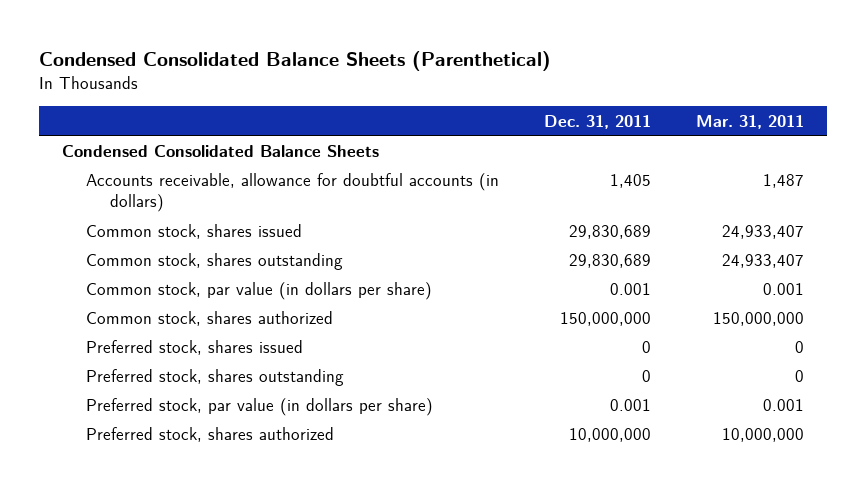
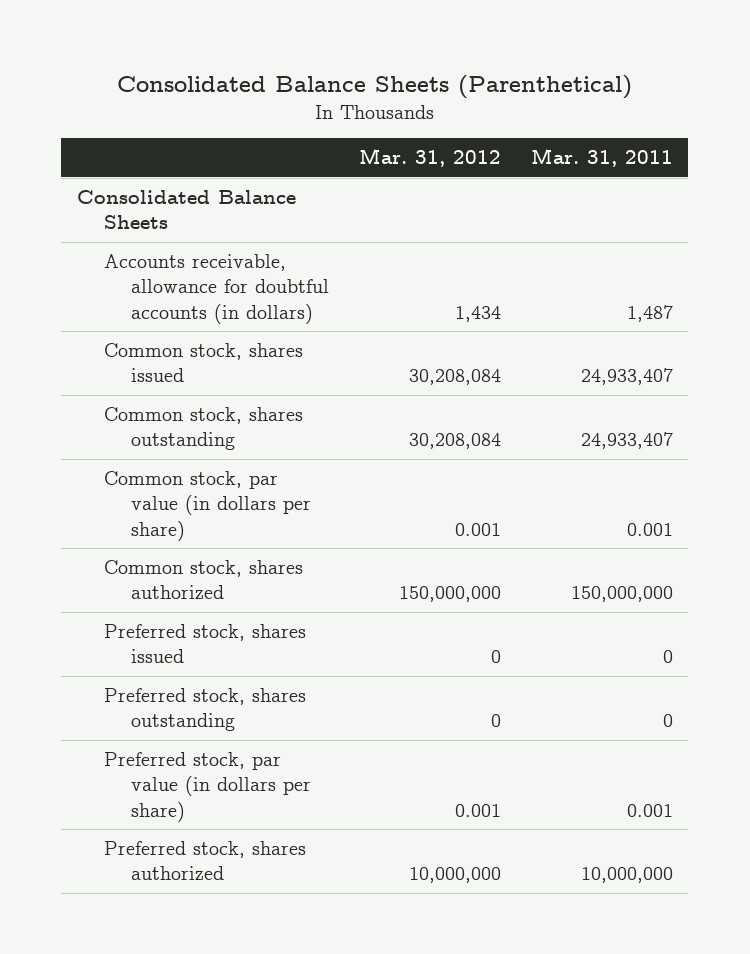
[39,50,552,71] Condensed Consolidated Balance Sheets (Parenthetical) -> [116,75,632,100] Consolidated Balance Sheets (Parenthetical)
[544,114,652,129] Dec. 31, 2011 -> none
none -> [358,148,501,168] Mar. 31, 2012
[61,144,379,157] Condensed Consolidated Balance Sheets -> [76,189,296,230] Consolidated Balance Sheets

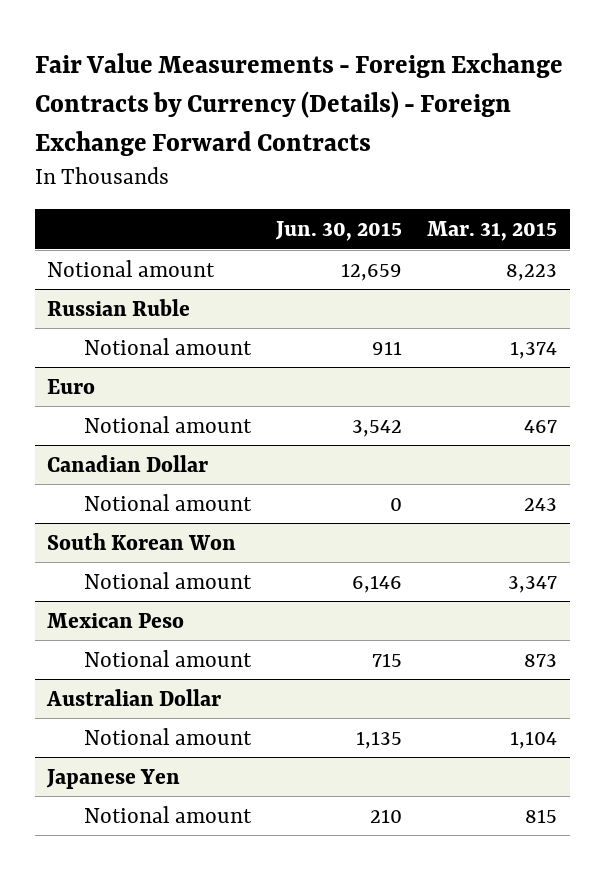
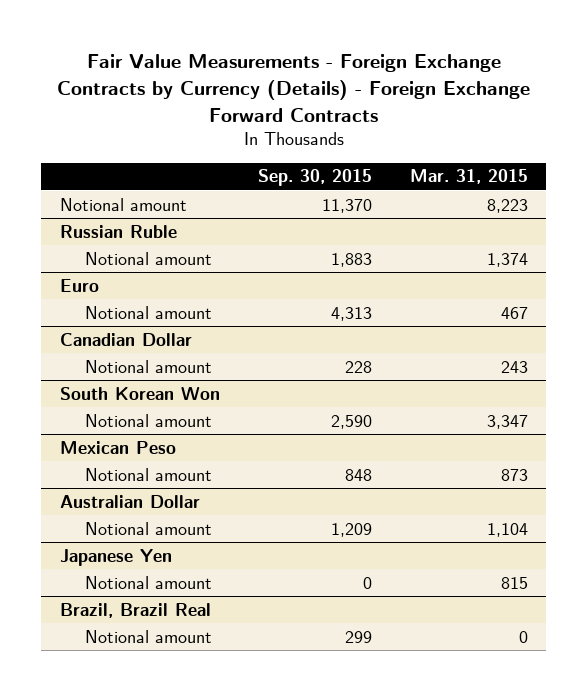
[275,220,403,241] Jun. 30, 2015 -> none
none -> [257,169,372,187] Sep. 30, 2015
none -> [60,602,212,618] Brazil, Brazil Real
none -> [84,629,212,643] Notional amount

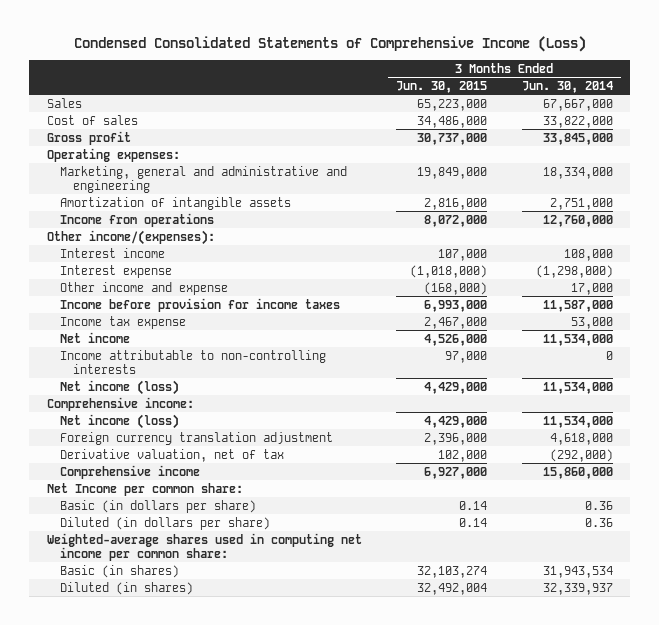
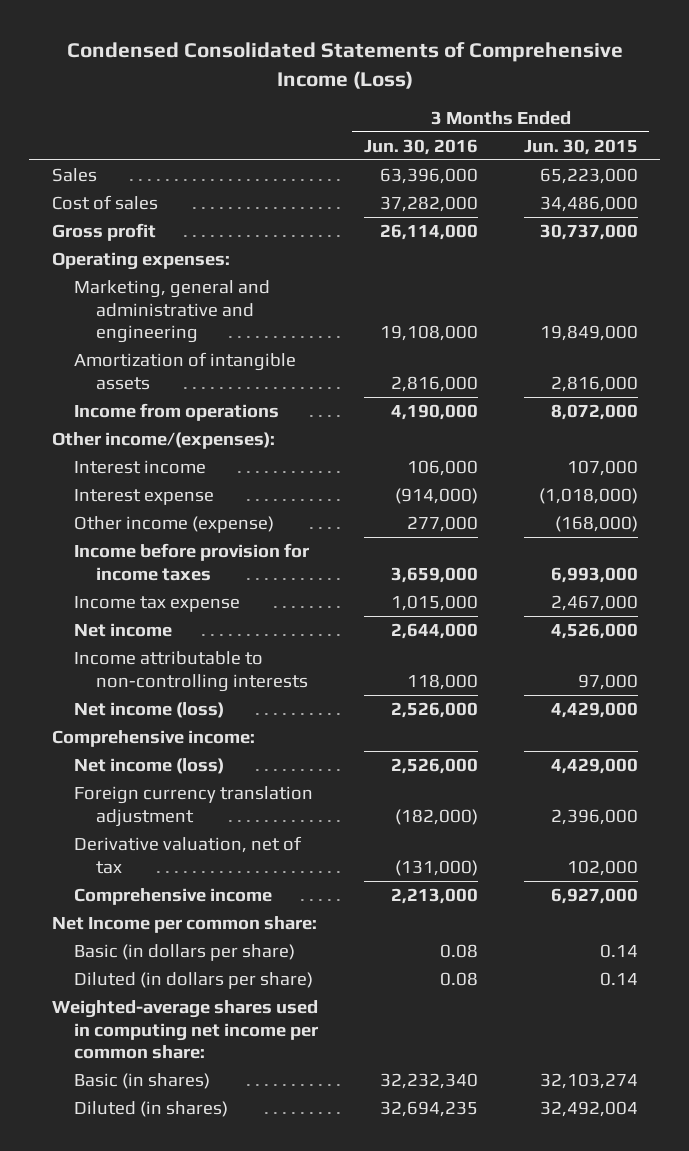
[521,81,613,94] Jun. 30, 2014 -> none
none -> [363,138,478,155] Jun. 30, 2016
[59,281,228,295] Other income and expense -> [74,515,275,533] Other income (expense)

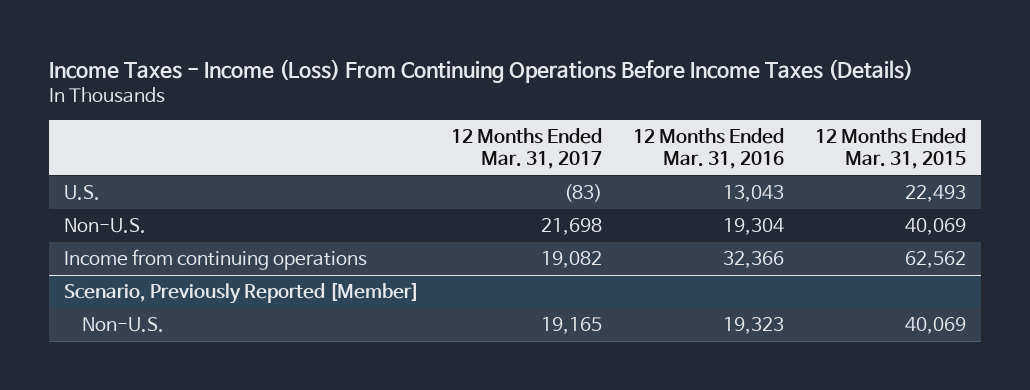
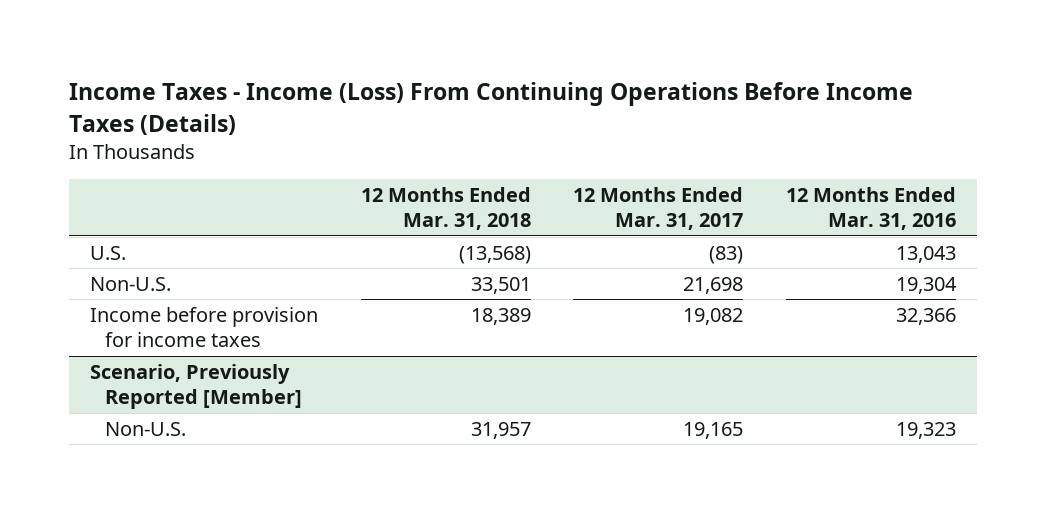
[814,128,966,169] 12 Months Ended Mar. 31, 2015 -> none
none -> [360,186,531,231] 12 Months Ended Mar. 31, 2018
[64,249,368,271] Income from continuing operations -> [90,306,319,348] Income before provision for income taxes

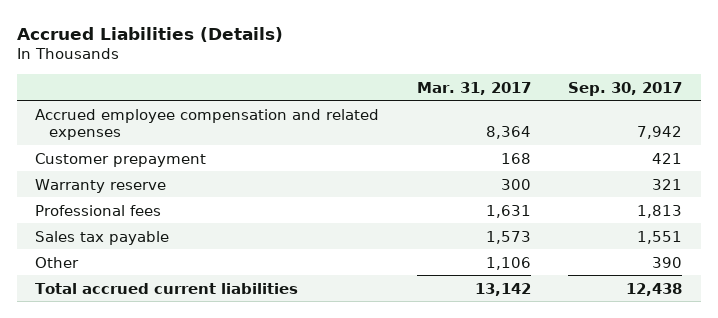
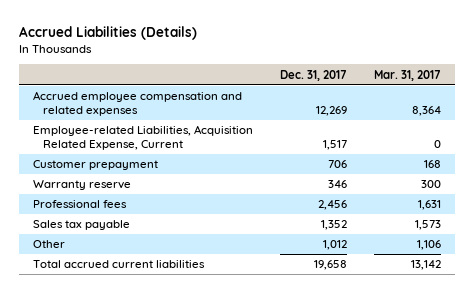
[568,81,683,96] Sep. 30, 2017 -> none
none -> [280,69,348,81] Dec. 31, 2017
none -> [32,125,253,150] Employee-related Liabilities, Acquisition Related Expense, Current

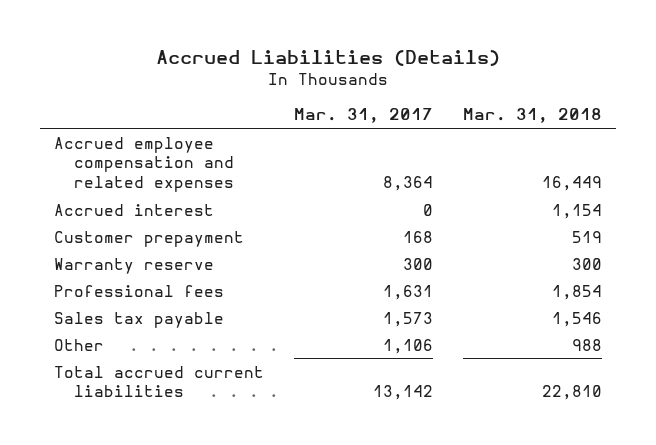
[280,69,348,81] Dec. 31, 2017 -> none
none -> [462,108,602,124] Mar. 31, 2018
[32,125,253,150] Employee-related Liabilities, Acquisition Related Expense, Current -> none
none -> [54,203,215,216] Accrued interest

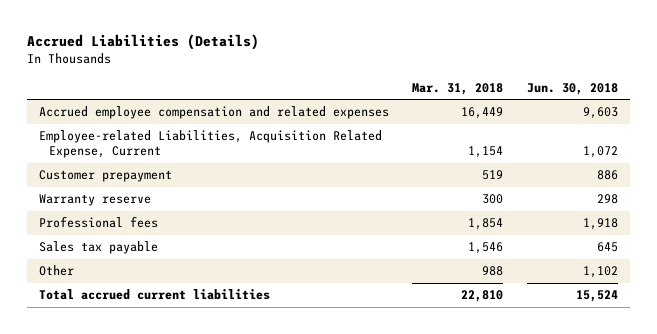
[294,108,434,124] Mar. 31, 2017 -> none
none -> [526,82,618,95] Jun. 30, 2018
[54,203,215,216] Accrued interest -> [39,130,383,159] Employee-related Liabilities, Acquisition Related Expense, Current

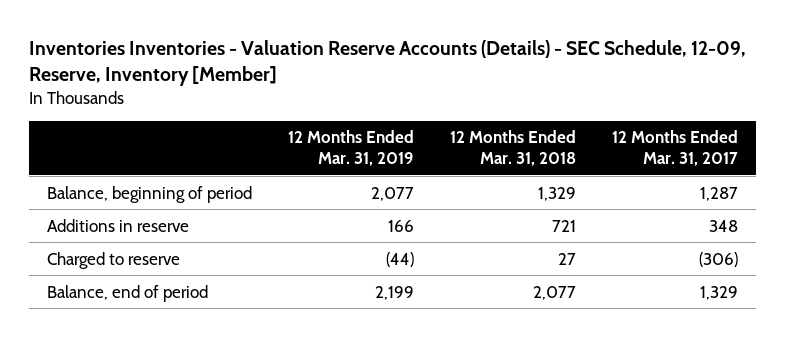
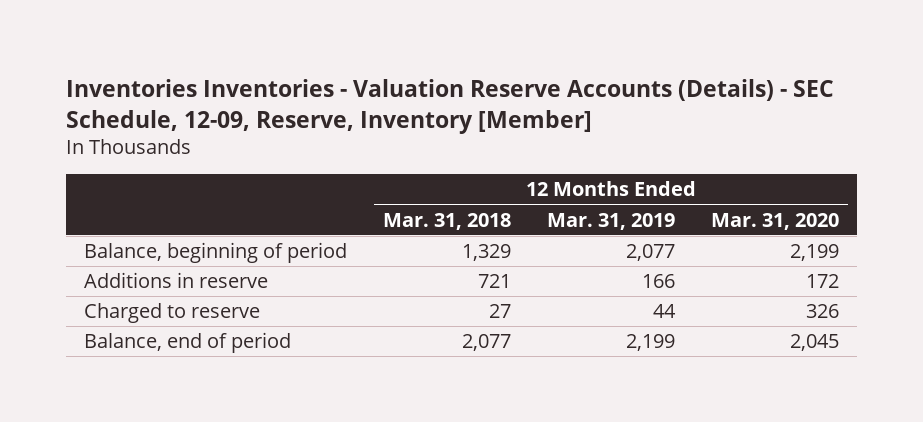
[612,130,739,167] 12 Months Ended Mar. 31, 2017 -> none
none -> [710,212,839,230] Mar. 31, 2020
[386,251,415,267] (44) -> [652,304,676,319] 44

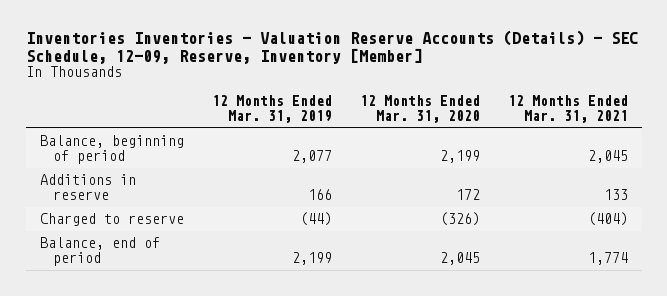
[382,212,511,230] Mar. 31, 2018 -> none
none -> [507,95,628,124] 12 Months Ended Mar. 31, 2021
[652,304,676,319] 44 -> [299,212,332,227] (44)
[805,304,839,319] 326 -> [439,212,480,227] (326)

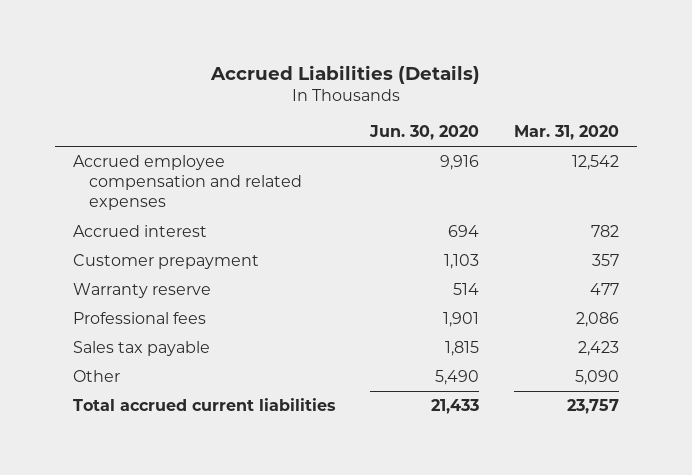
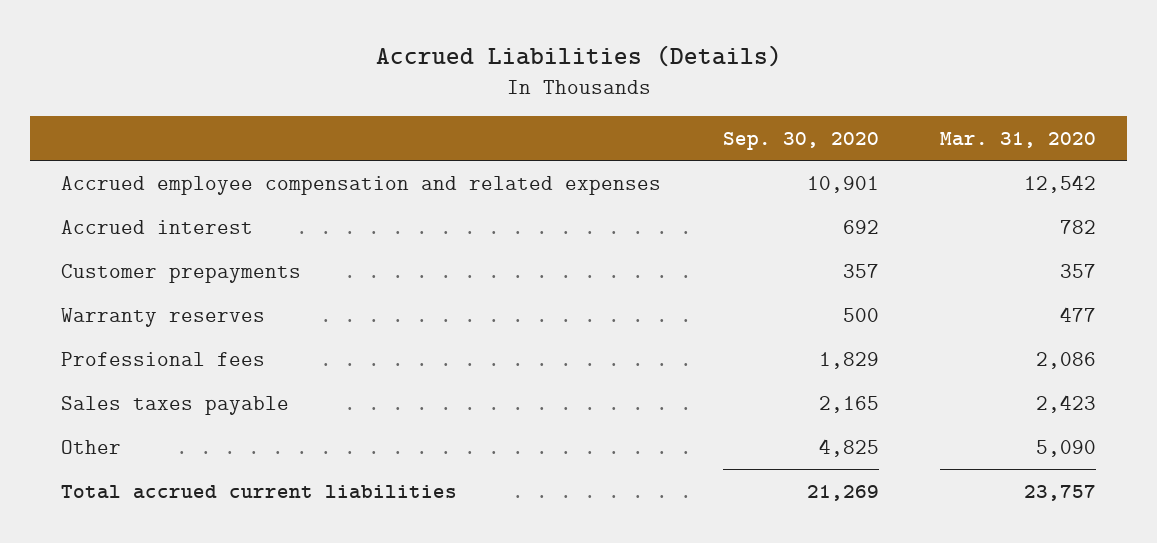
[369,125,480,141] Jun. 30, 2020 -> none
none -> [722,132,879,151] Sep. 30, 2020
[72,254,259,270] Customer prepayment -> [60,263,301,283] Customer prepayments
[72,283,211,299] Warranty reserve -> [60,307,265,327] Warranty reserves
[72,341,210,357] Sales tax payable -> [60,395,289,415] Sales taxes payable

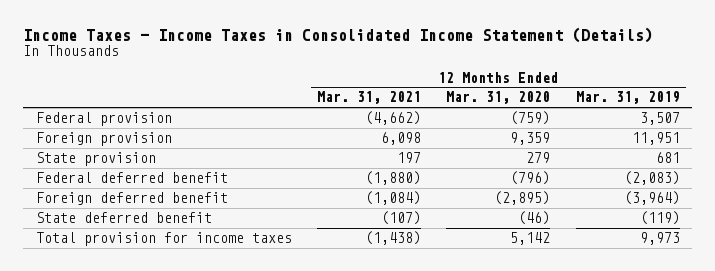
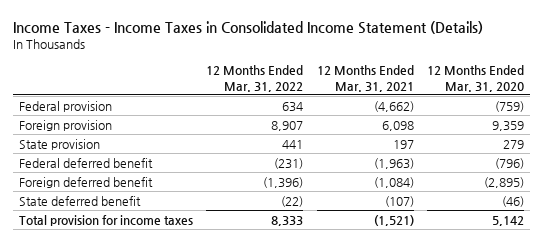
[575,91,680,105] Mar. 31, 2019 -> none
none -> [206,65,304,92] 12 Months Ended Mar. 31, 2022
[364,171,421,186] (1,880) -> [373,157,414,169] (1,963)
[364,231,421,246] (1,438) -> [373,214,414,226] (1,521)

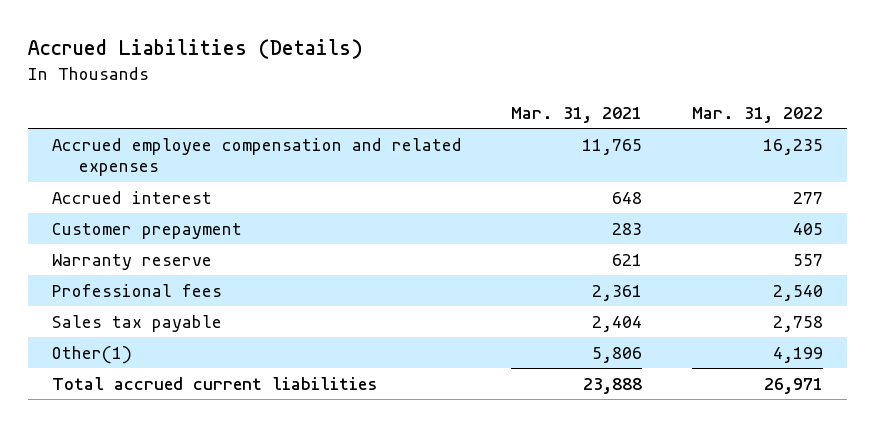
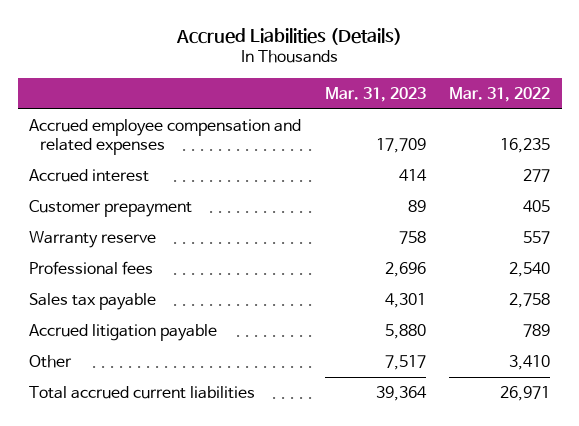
[511,107,643,124] Mar. 31, 2021 -> none
none -> [324,86,426,102] Mar. 31, 2023
none -> [29,324,218,342] Accrued litigation payable
[52,345,133,364] Other(1) -> [29,355,73,369] Other
[772,346,823,363] 4,199 -> [509,355,551,371] 3,410

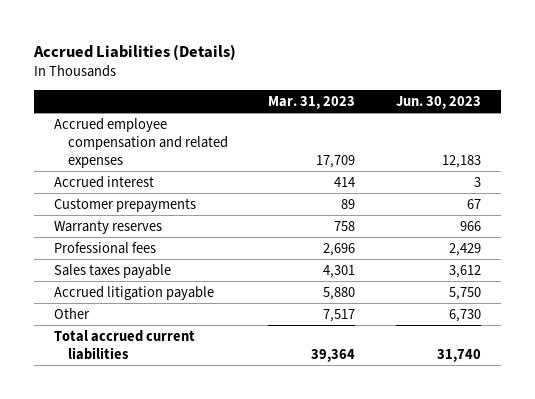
[449,86,551,102] Mar. 31, 2022 -> none
none -> [395,96,481,110] Jun. 30, 2023
[29,200,193,218] Customer prepayment -> [54,197,197,212] Customer prepayments
[29,231,157,249] Warranty reserve -> [54,219,163,234] Warranty reserves
[29,293,157,311] Sales tax payable -> [54,263,172,278] Sales taxes payable

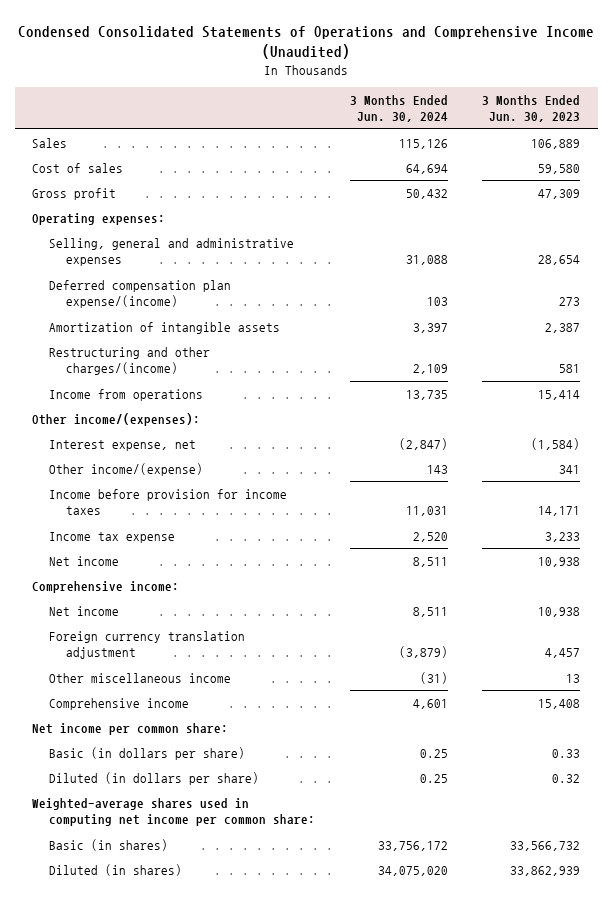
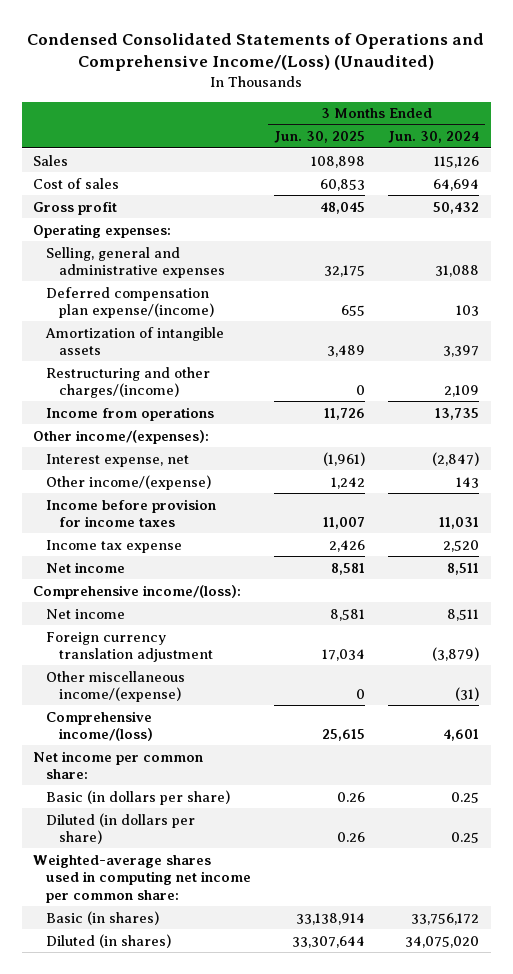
[18,25,595,60] Condensed Consolidated Statements of Operations and Comprehensive Income (Unaudited) -> [27,32,485,72] Condensed Consolidated Statements of Operations and Comprehensive Income/(Loss) (Unaudited)
[482,94,581,123] 3 Months Ended Jun. 30, 2023 -> none
none -> [274,131,366,144] Jun. 30, 2025
[32,580,180,593] Comprehensive income: -> [33,584,242,599] Comprehensive income/(loss):
[49,672,232,683] Other miscellaneous income -> [46,670,186,703] Other miscellaneous income/(expense)
[49,697,190,710] Comprehensive income -> [46,710,153,742] Comprehensive income/(loss)

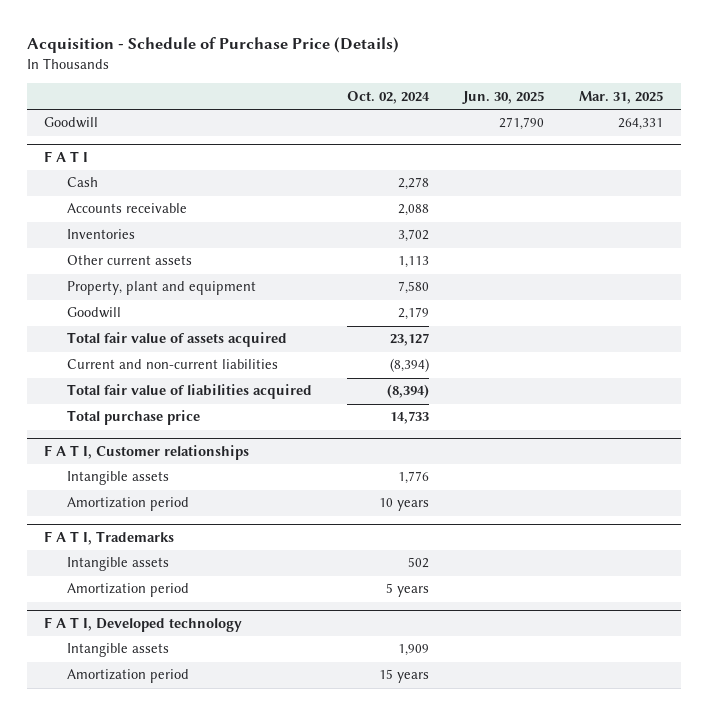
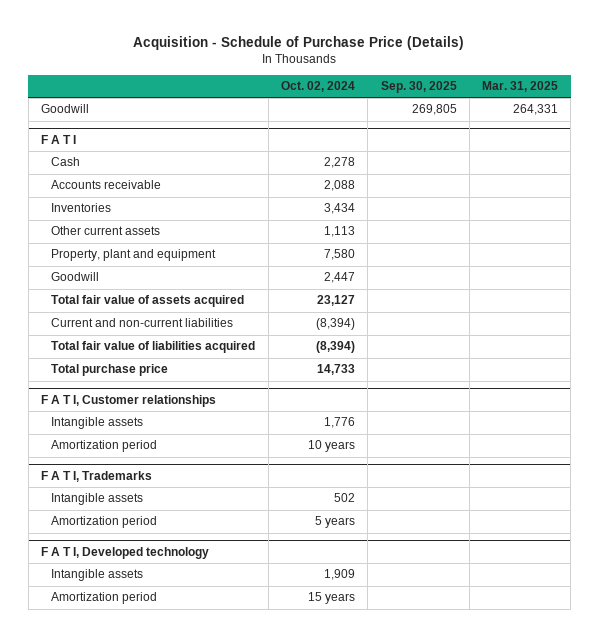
[462,90,545,104] Jun. 30, 2025 -> none
none -> [380,80,457,93] Sep. 30, 2025
[397,229,429,243] 3,702 -> [323,203,355,215] 3,434
[397,307,429,321] 2,179 -> [323,272,355,284] 2,447

